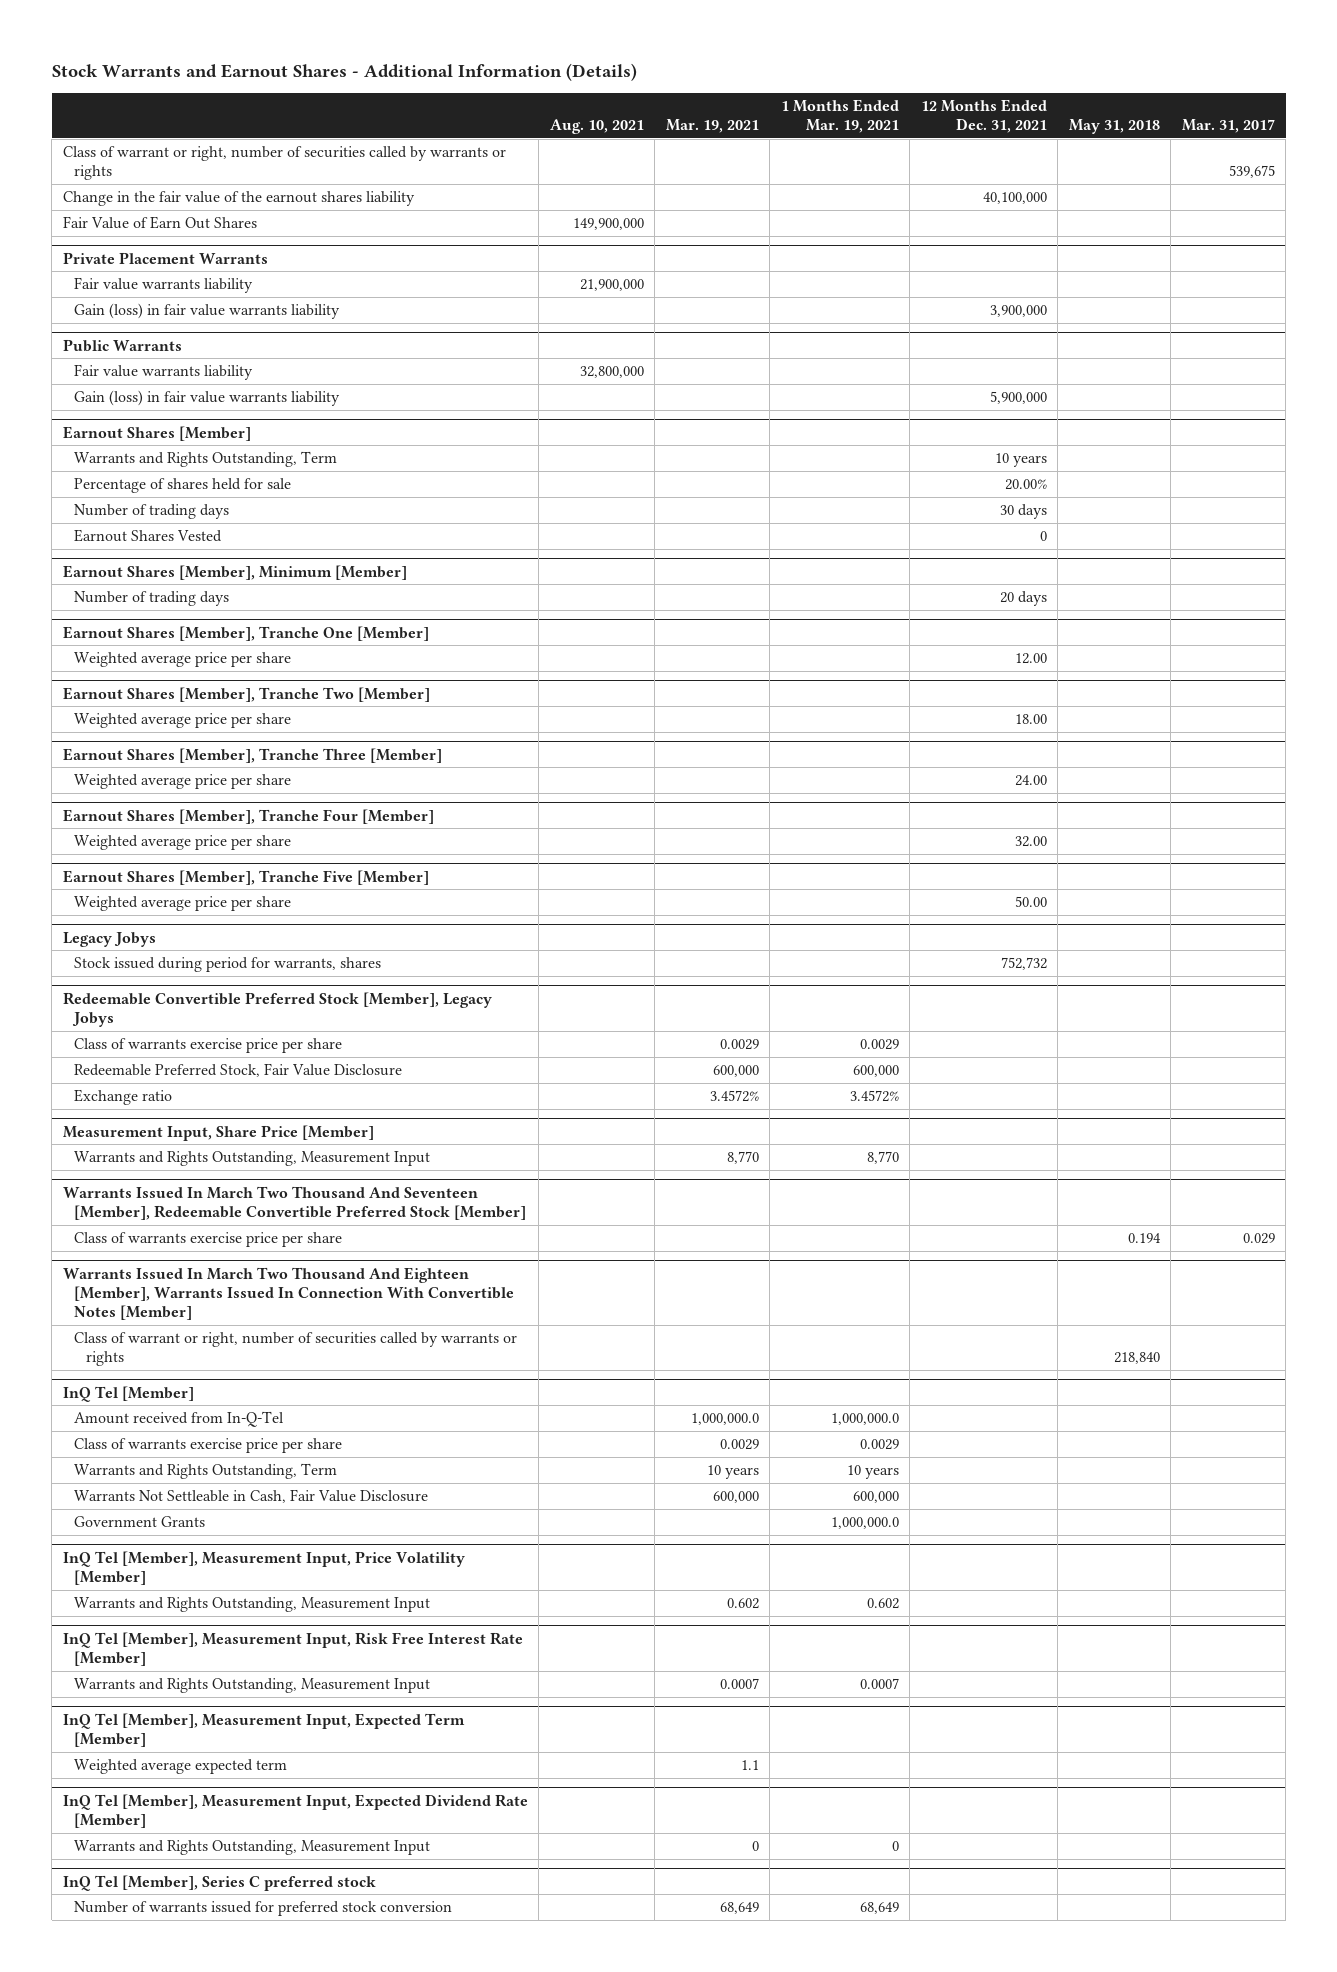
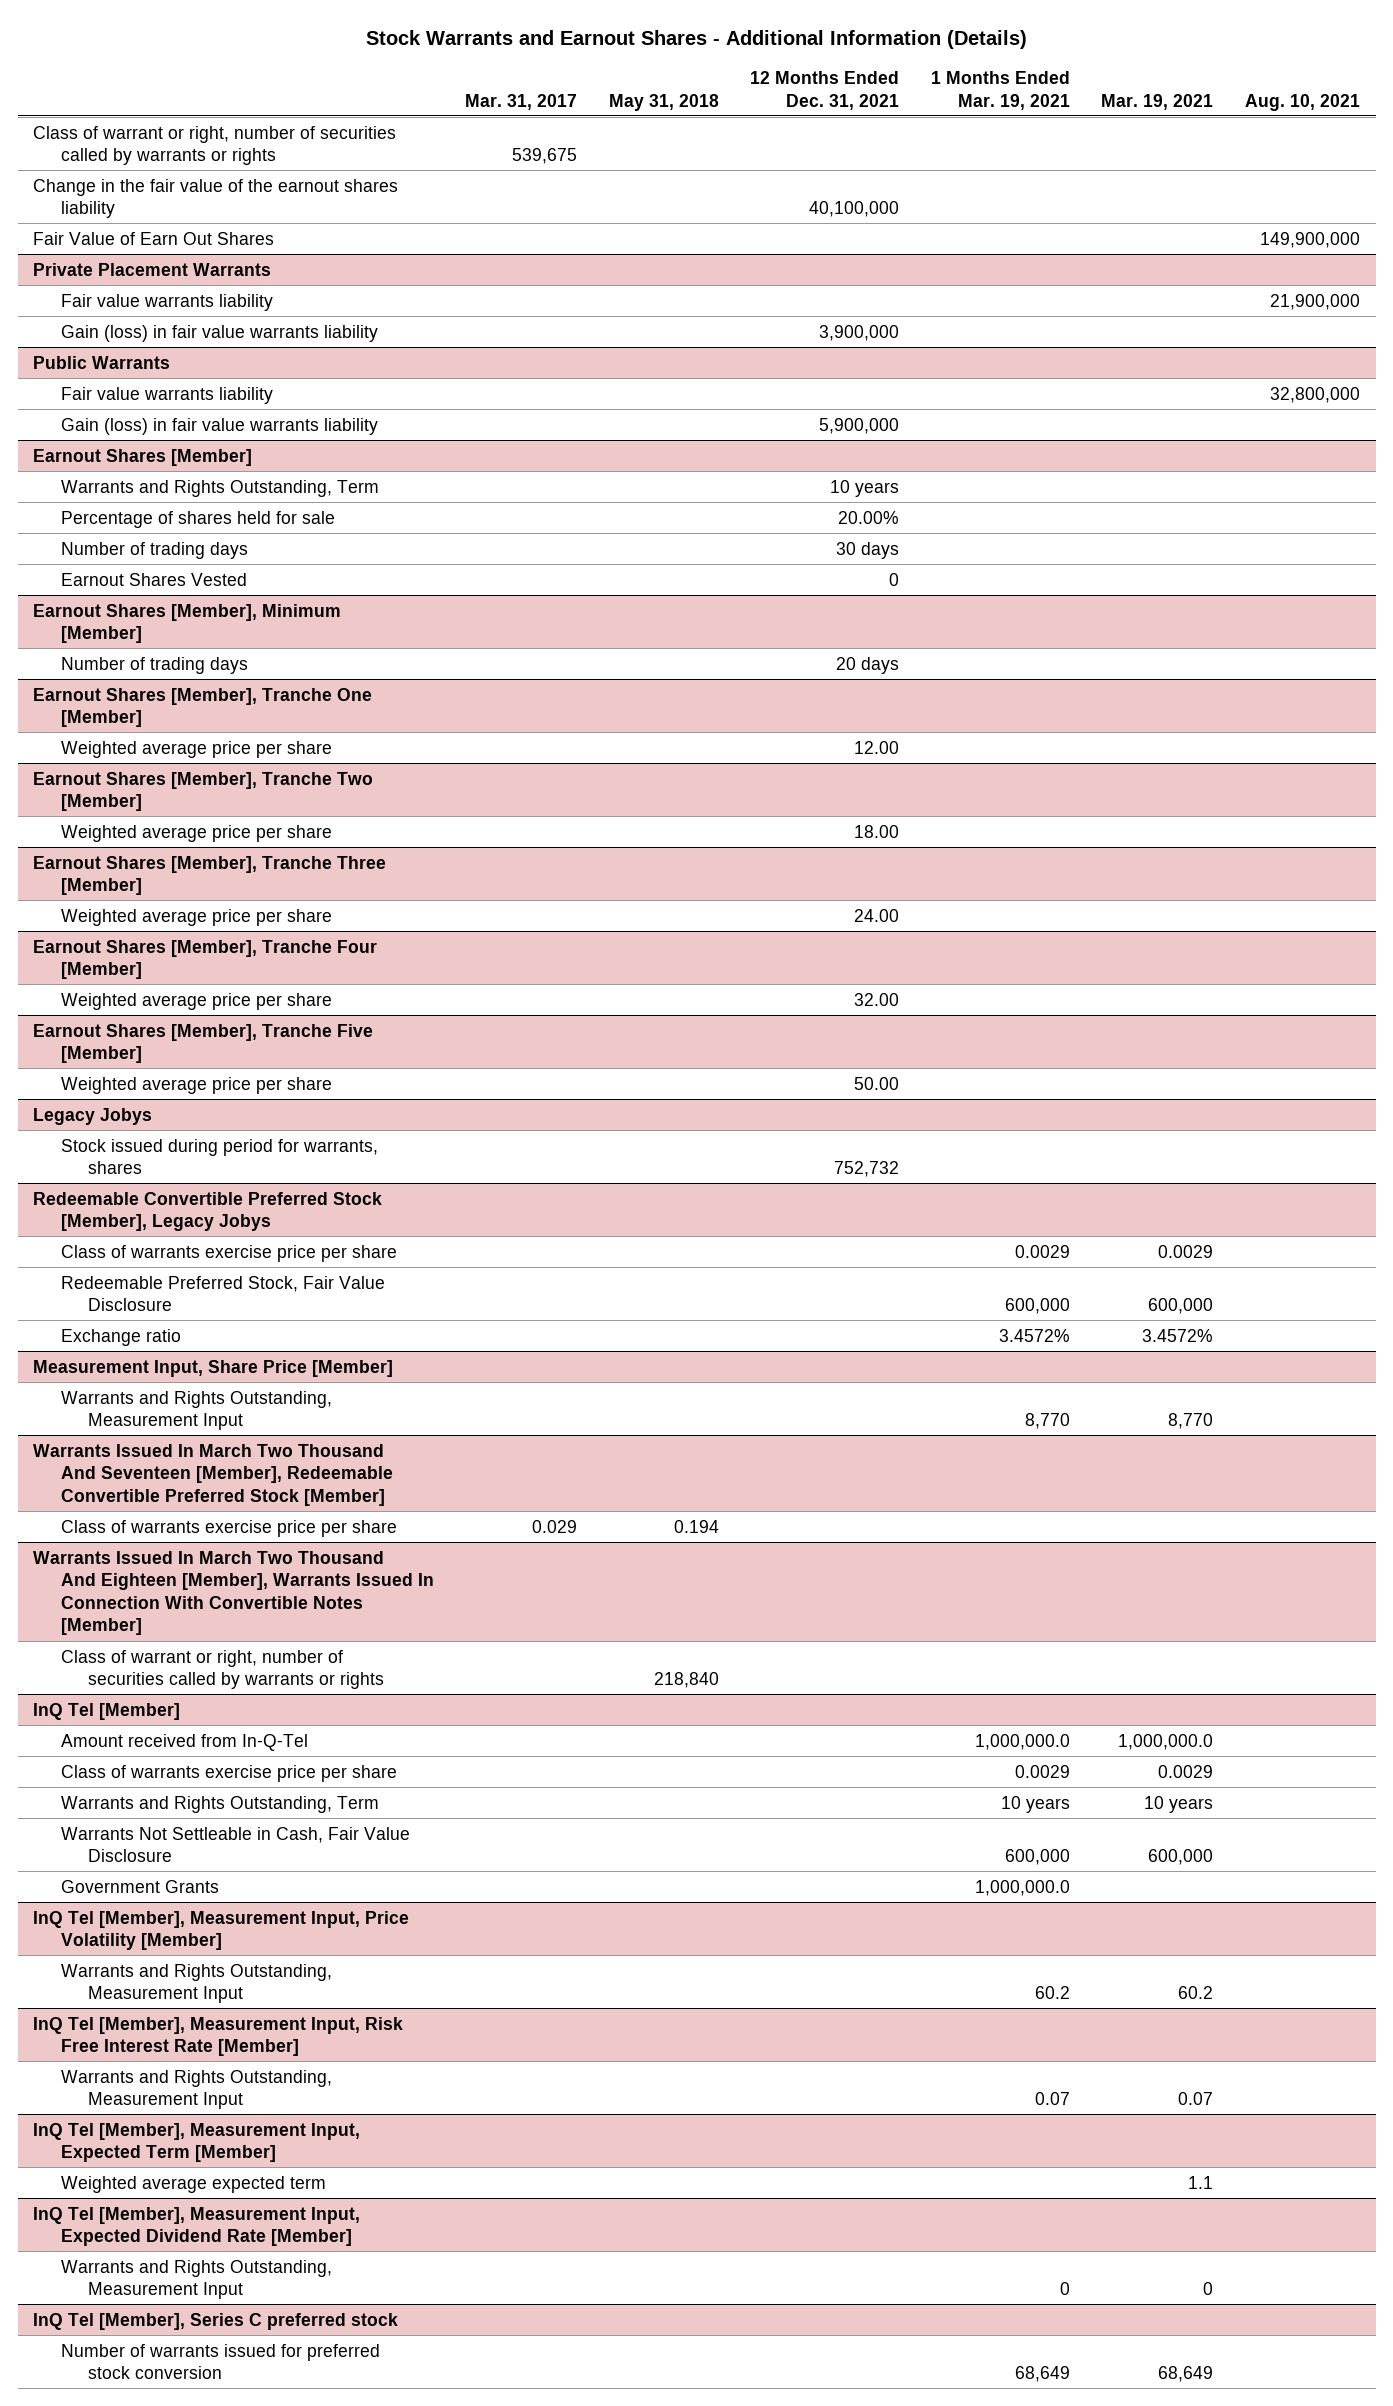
[726,1598,759,1610] 0.602 -> [1178,1986,1214,2000] 60.2
[866,1598,899,1610] 0.602 -> [1034,1986,1070,2000] 60.2
[719,1678,759,1690] 0.0007 -> [1178,2092,1214,2106] 0.07
[859,1678,899,1690] 0.0007 -> [1034,2092,1070,2106] 0.07

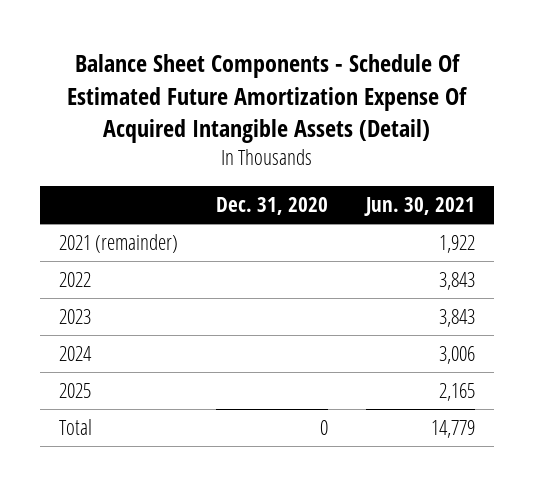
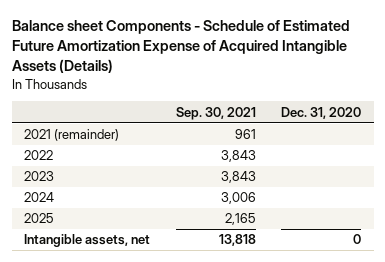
[66,54,468,144] Balance Sheet Components - Schedule Of Estimated Future Amortization Expense Of Acquired Intangible Assets (Detail) -> [11,20,350,74] Balance sheet Components - Schedule of Estimated Future Amortization Expense of Acquired Intangible Assets (Details)
[363,197,475,217] Jun. 30, 2021 -> none
none -> [175,106,256,120] Sep. 30, 2021
[58,418,92,435] Total -> [24,234,151,248] Intangible assets, net

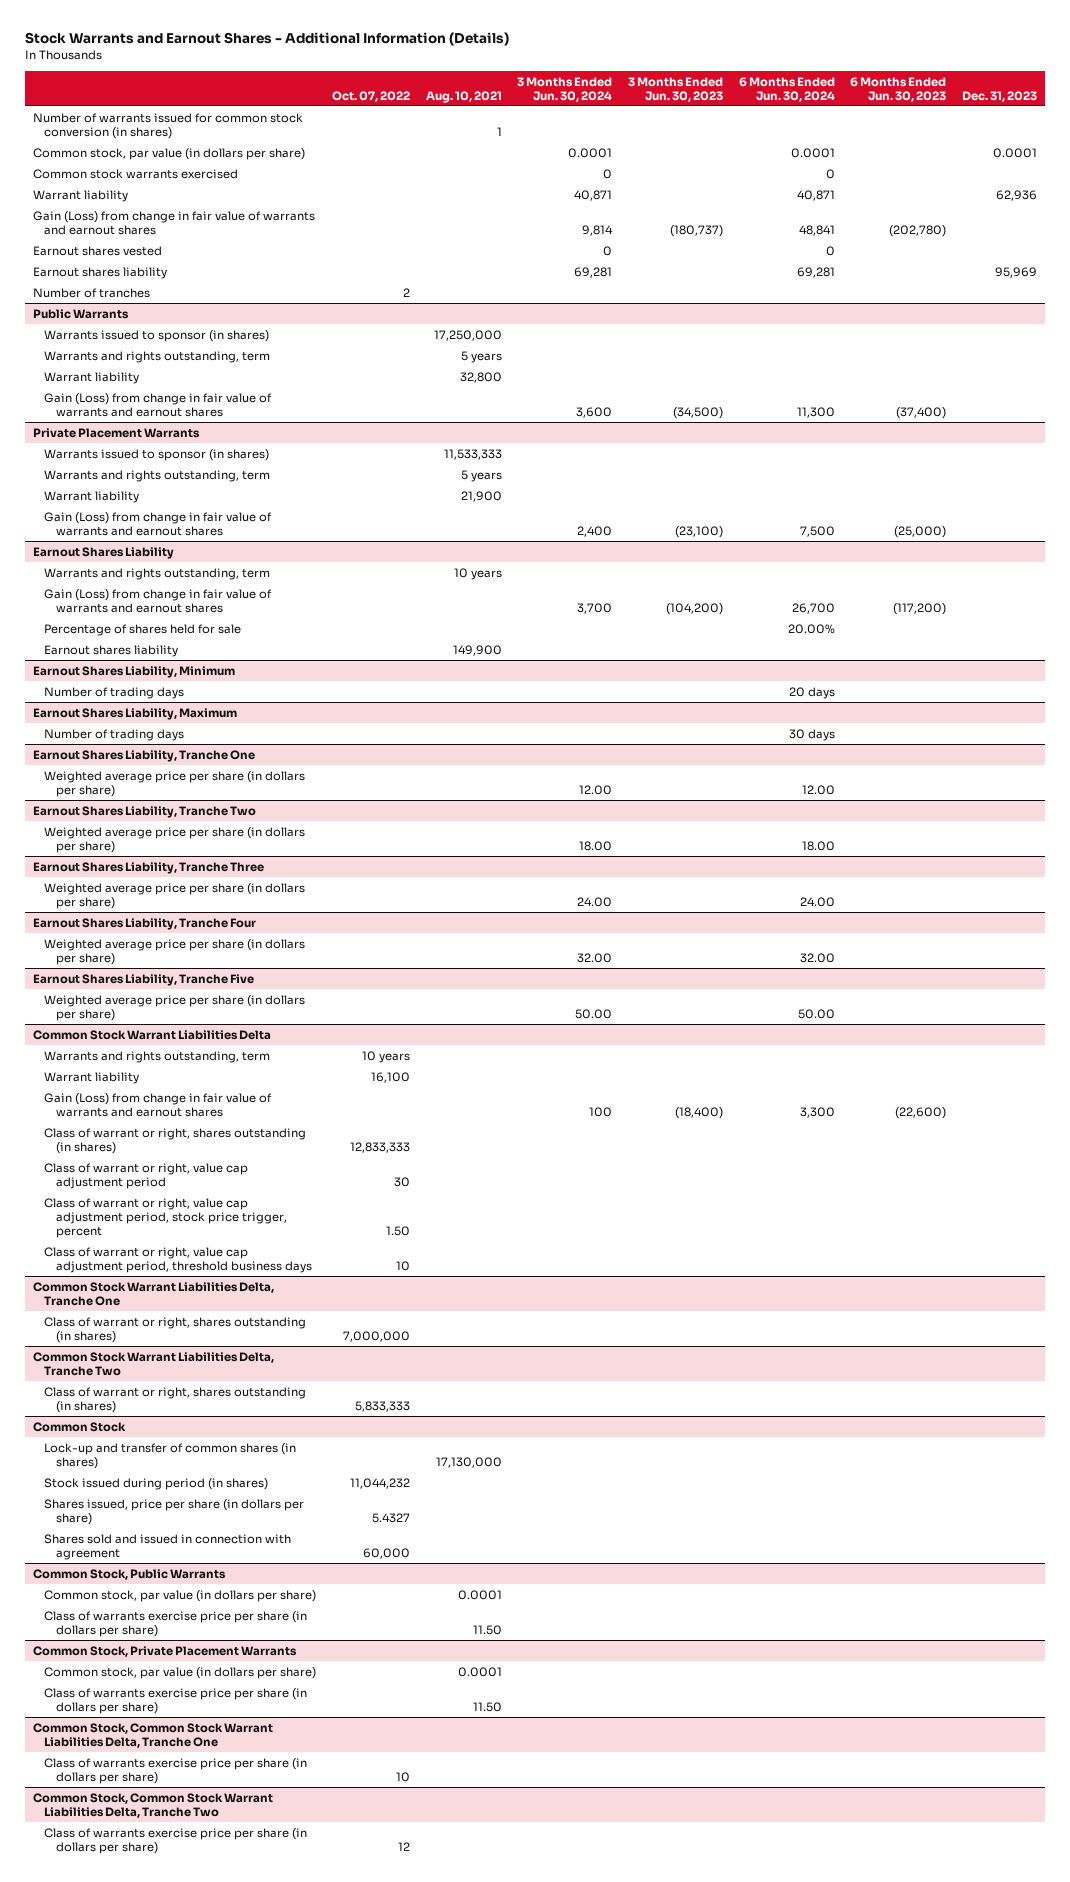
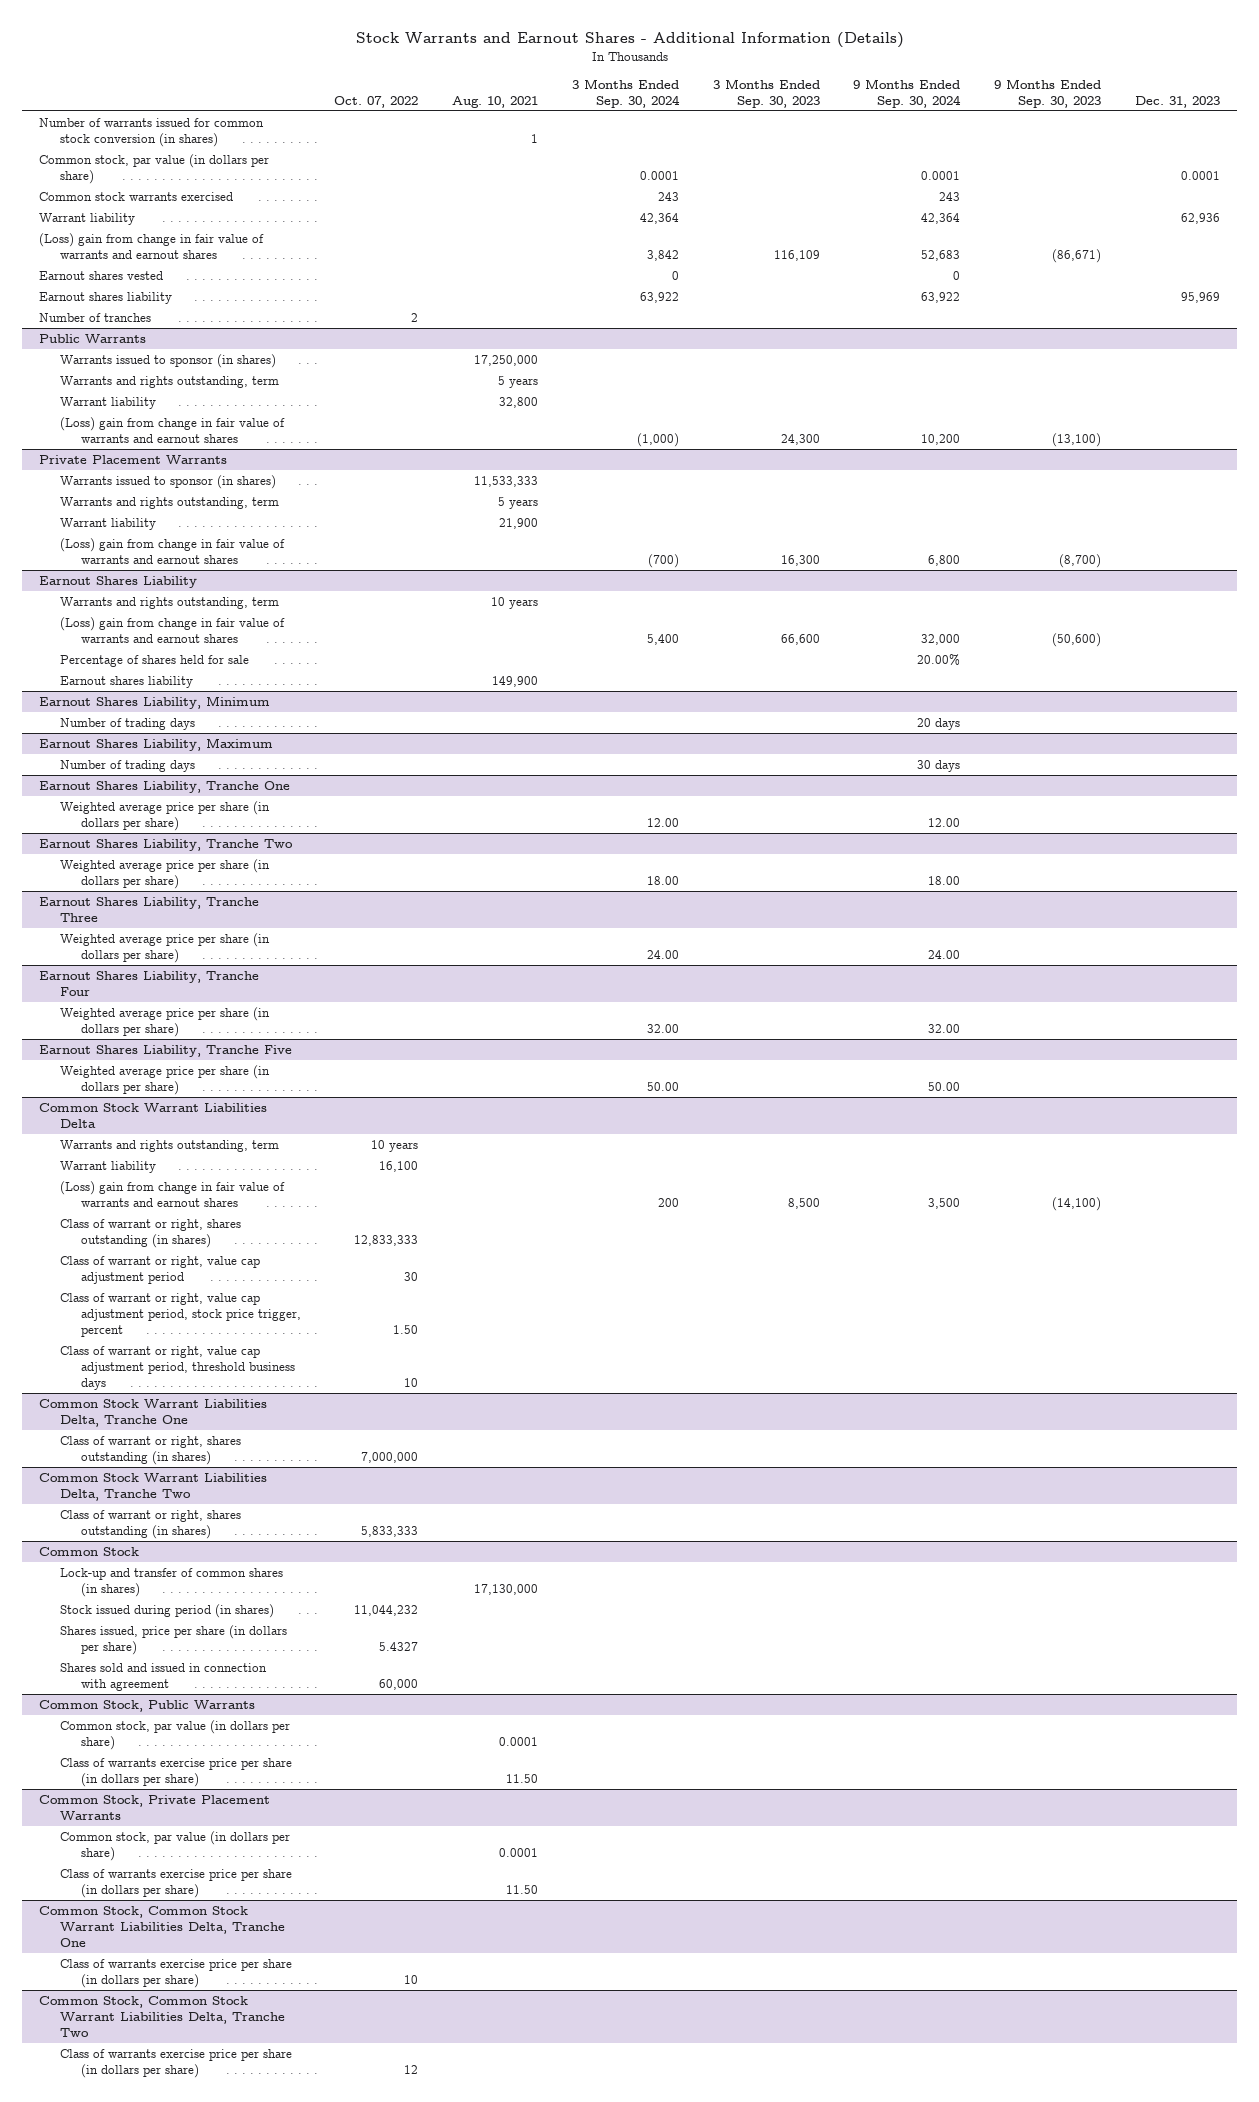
[517,76,613,102] 3 Months Ended Jun. 30, 2024 -> none
[627,76,723,102] 3 Months Ended Jun. 30, 2023 -> none
[738,76,835,102] 6 Months Ended Jun. 30, 2024 -> none
[850,76,947,102] 6 Months Ended Jun. 30, 2023 -> none
none -> [571,78,680,108] 3 Months Ended Sep. 30, 2024
none -> [712,78,820,108] 3 Months Ended Sep. 30, 2023
none -> [853,78,962,108] 9 Months Ended Sep. 30, 2024
none -> [994,78,1102,108] 9 Months Ended Sep. 30, 2023
[32,210,315,235] Gain (Loss) from change in fair value of warrants and earnout shares -> [39,232,265,260] (Loss) gain from change in fair value of warrants and earnout shares
[44,392,273,417] Gain (Loss) from change in fair value of warrants and earnout shares -> [60,416,286,444] (Loss) gain from change in fair value of warrants and earnout shares
[44,511,273,536] Gain (Loss) from change in fair value of warrants and earnout shares -> [60,537,286,565] (Loss) gain from change in fair value of warrants and earnout shares
[44,588,273,613] Gain (Loss) from change in fair value of warrants and earnout shares -> [60,616,286,644] (Loss) gain from change in fair value of warrants and earnout shares
[44,1092,273,1117] Gain (Loss) from change in fair value of warrants and earnout shares -> [60,1180,286,1208] (Loss) gain from change in fair value of warrants and earnout shares

